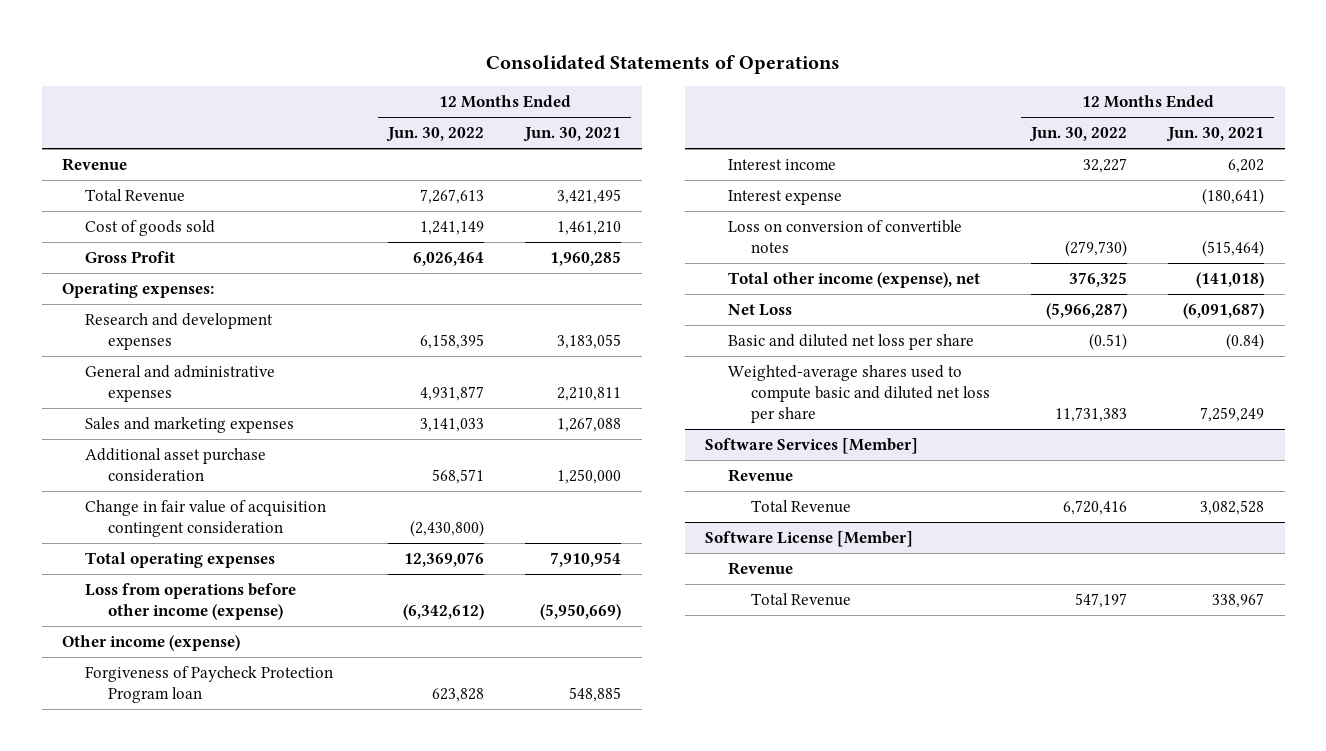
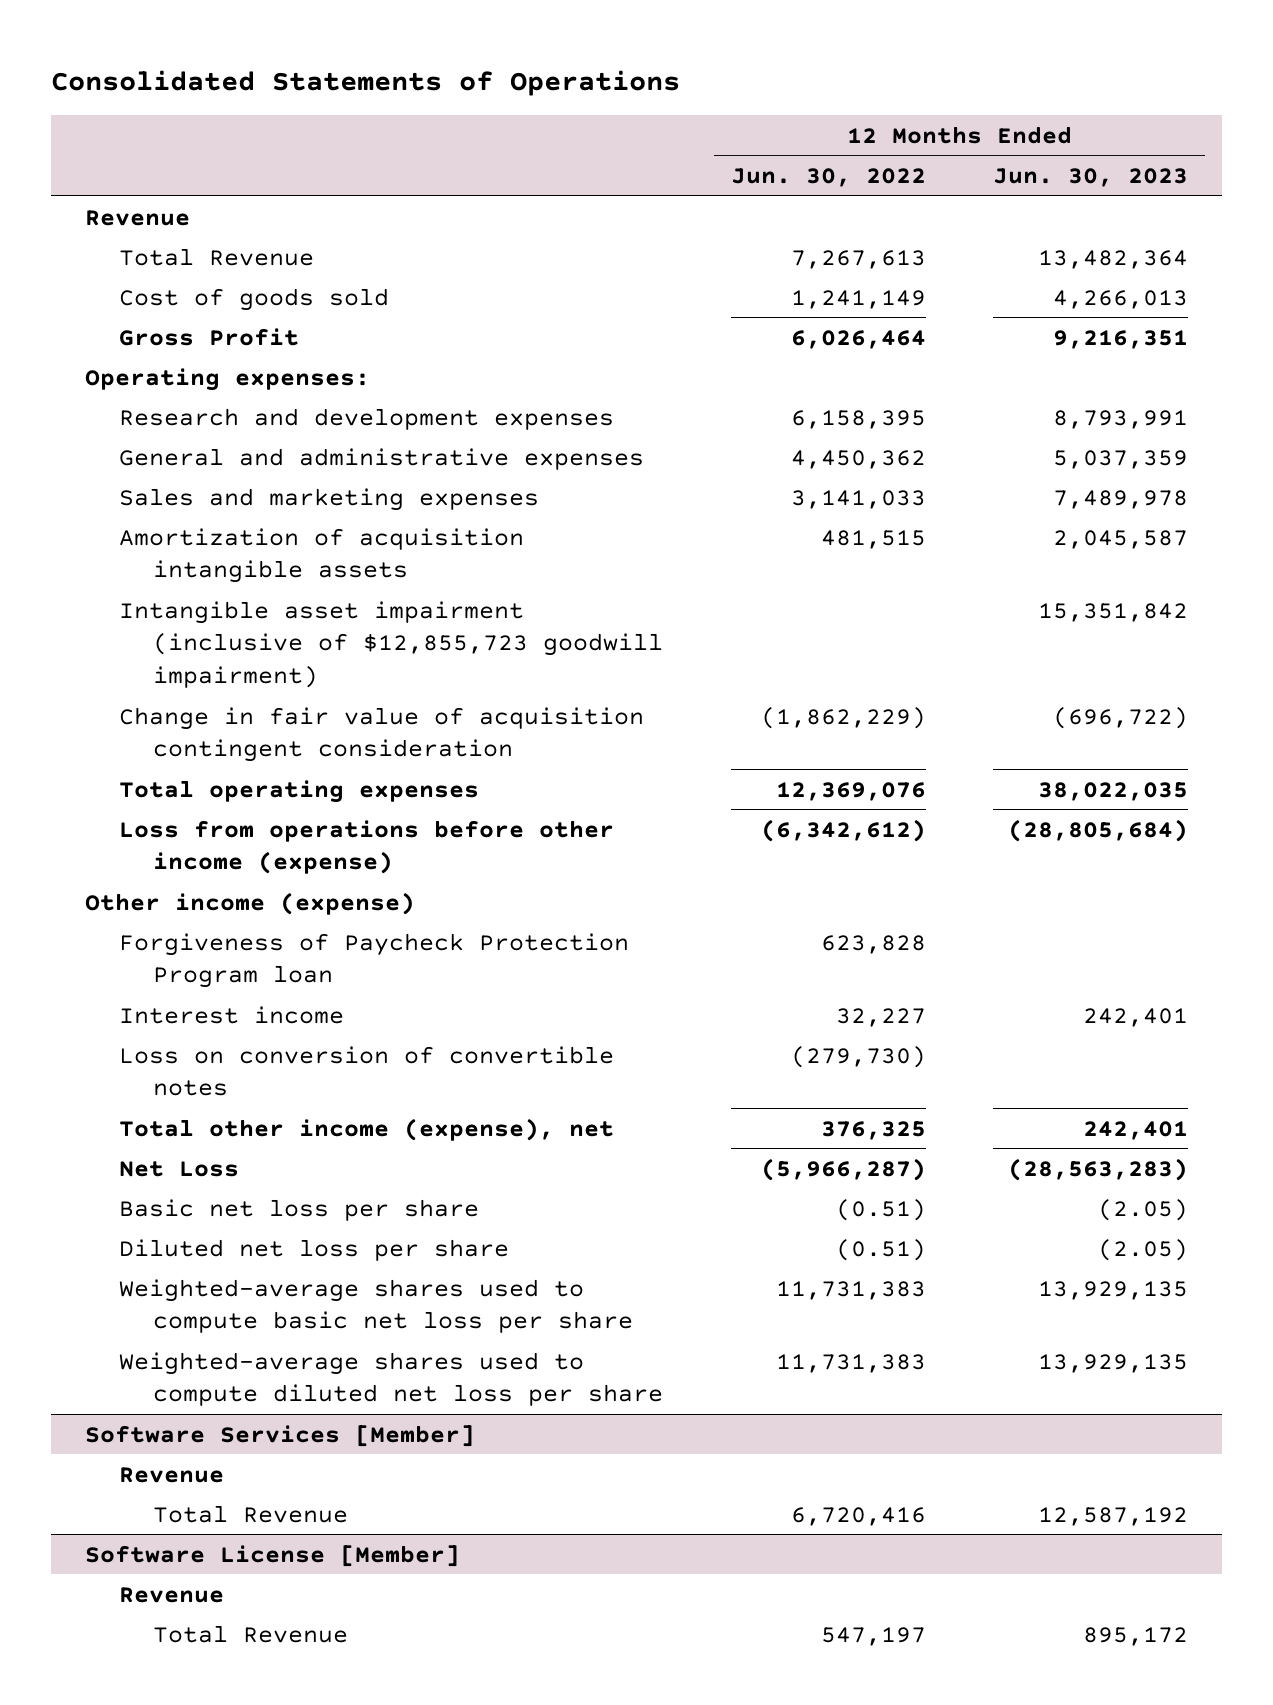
[523,127,622,143] Jun. 30, 2021 -> none
none -> [993,168,1189,188] Jun. 30, 2023
[420,386,485,402] 4,931,877 -> [790,449,926,469] 4,450,362
[85,448,267,483] Additional asset purchase consideration -> none
none -> [119,527,525,584] Amortization of acquisition intangible assets
none -> [119,600,664,688] Intangible asset impairment (inclusive of $12,855,723 goodwill impairment)
[410,520,485,538] (2,430,800) -> [760,706,926,729] (1,862,229)
[728,190,843,206] Interest expense -> none
[728,334,975,351] Basic and diluted net loss per share -> [119,1198,480,1221] Basic net loss per share
none -> [119,1238,510,1261] Diluted net loss per share
[728,365,991,423] Weighted-average shares used to compute basic and diluted net loss per share -> [119,1278,634,1334] Weighted-average shares used to compute basic net loss per share
none -> [119,1351,664,1407] Weighted-average shares used to compute diluted net loss per share

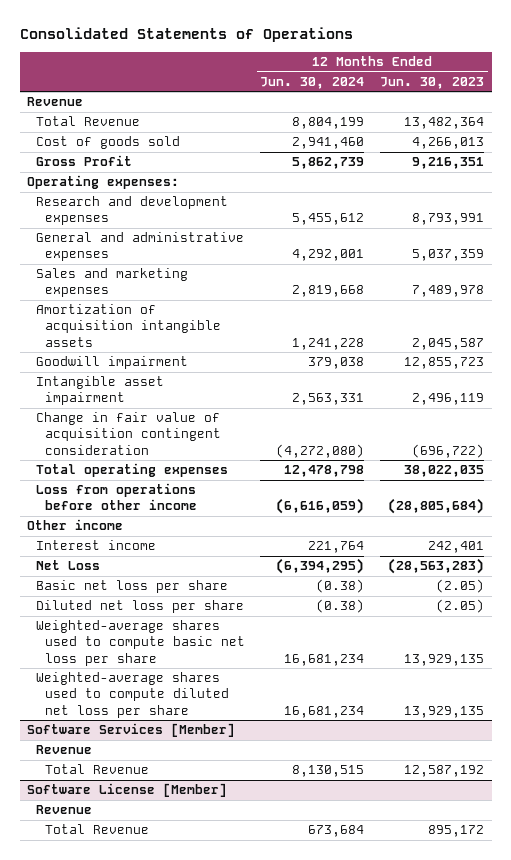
[730,168,926,188] Jun. 30, 2022 -> none
none -> [260,76,365,89] Jun. 30, 2024
none -> [36,356,189,370] Goodwill impairment
[119,600,664,688] Intangible asset impairment (inclusive of $12,855,723 goodwill impairment) -> [36,376,165,406] Intangible asset impairment
[1038,602,1189,622] 15,351,842 -> [411,393,484,406] 2,496,119
[119,932,630,989] Forgiveness of Paycheck Protection Program loan -> none
[119,819,615,875] Loss from operations before other income (expense) -> [36,483,198,511] Loss from operations before other income
[84,891,415,915] Other income (expense) -> [27,519,124,531] Other income
[119,1045,615,1097] Loss on conversion of convertible notes -> none
[119,1117,615,1141] Total other income (expense), net -> none

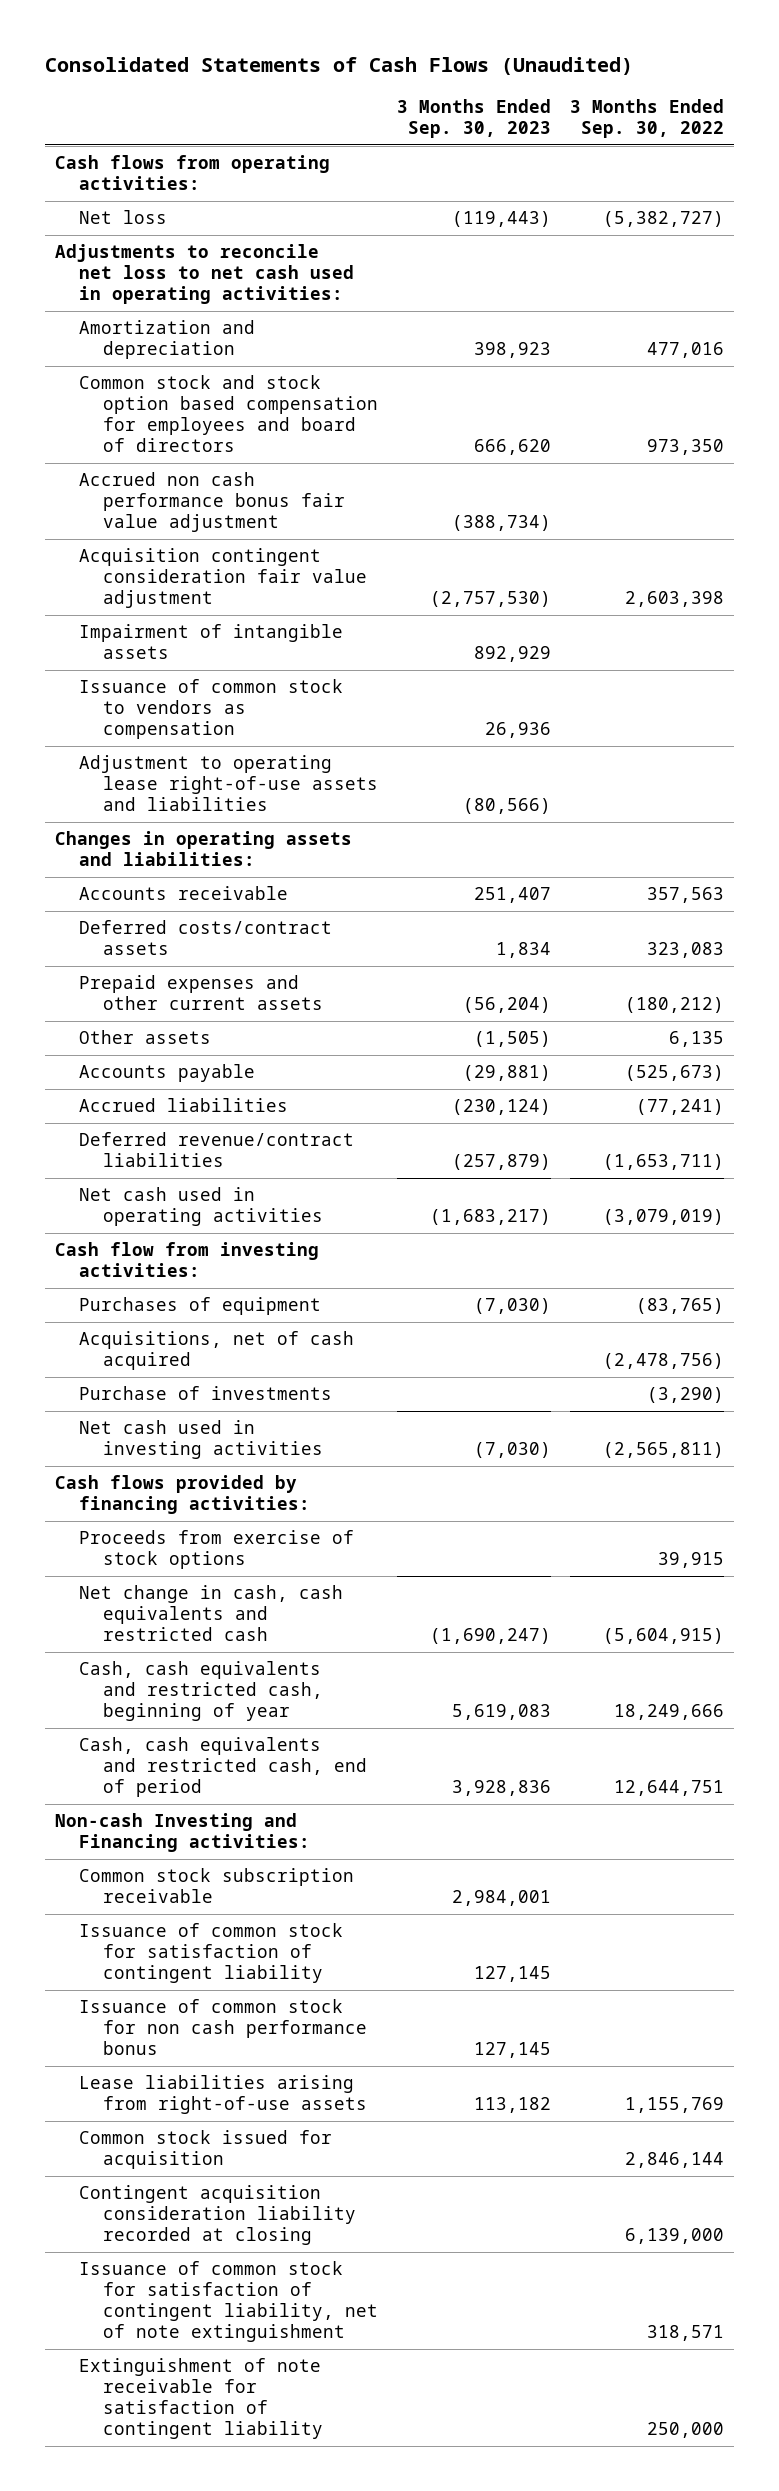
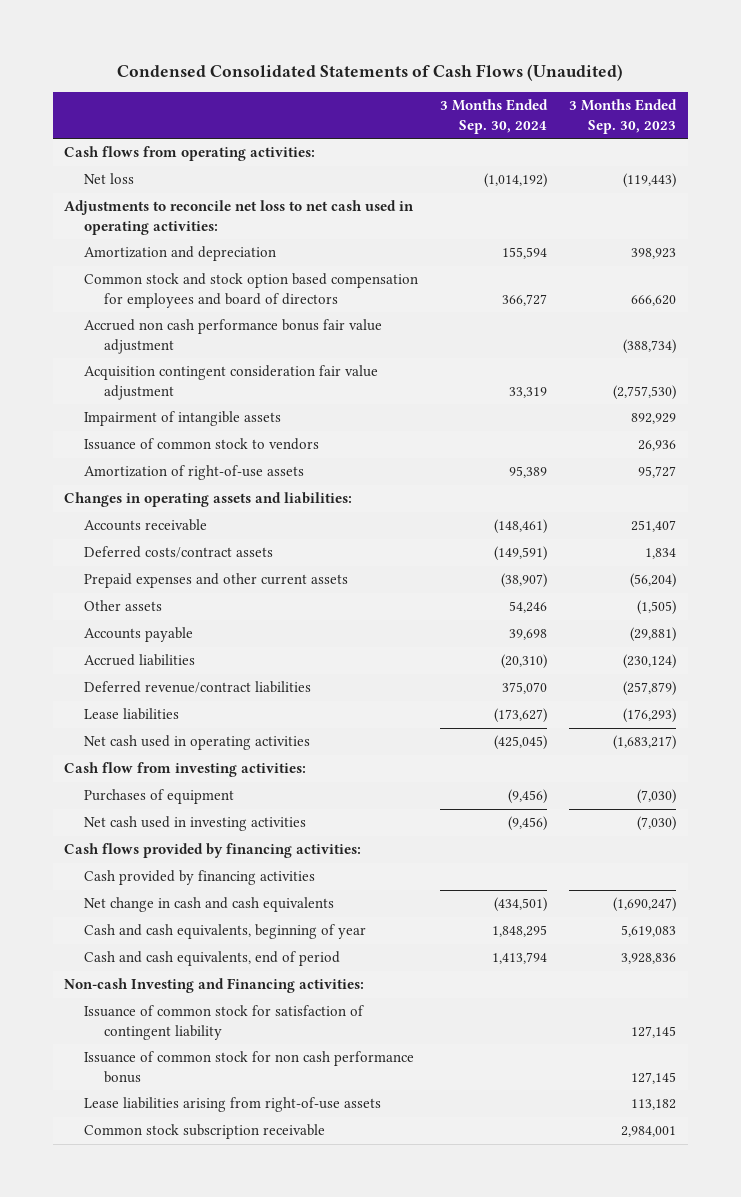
[45,57,634,76] Consolidated Statements of Cash Flows (Unaudited) -> [117,63,624,81] Condensed Consolidated Statements of Cash Flows (Unaudited)
[570,98,725,138] 3 Months Ended Sep. 30, 2022 -> none
none -> [440,99,549,134] 3 Months Ended Sep. 30, 2024
[78,755,378,812] Adjustment to operating lease right-of-use assets and liabilities -> none
[78,679,343,740] Issuance of common stock to vendors as compensation -> [83,438,319,451] Issuance of common stock to vendors
none -> [83,465,304,481] Amortization of right-of-use assets
none -> [83,708,179,721] Lease liabilities
[78,1331,354,1371] Acquisitions, net of cash acquired -> none
[78,1386,332,1401] Purchase of investments -> none
[78,1530,354,1570] Proceeds from exercise of stock options -> none
none -> [83,870,315,886] Cash provided by financing activities
[78,1585,343,1642] Net change in cash, cash equivalents and restricted cash -> [83,897,334,913] Net change in cash and cash equivalents
[78,1661,323,1722] Cash, cash equivalents and restricted cash, beginning of year -> [83,924,366,940] Cash and cash equivalents, beginning of year
[78,1737,367,1798] Cash, cash equivalents and restricted cash, end of period -> [83,951,340,967] Cash and cash equivalents, end of period
[78,2130,332,2170] Common stock issued for acquisition -> none
[78,2185,356,2246] Contingent acquisition consideration liability recorded at closing -> none
[78,2261,378,2343] Issuance of common stock for satisfaction of contingent liability, net of note extinguishment -> none
[78,2358,323,2440] Extinguishment of note receivable for satisfaction of contingent liability -> none
[78,1868,354,1904] Common stock subscription receivable -> [83,1124,325,1140] Common stock subscription receivable

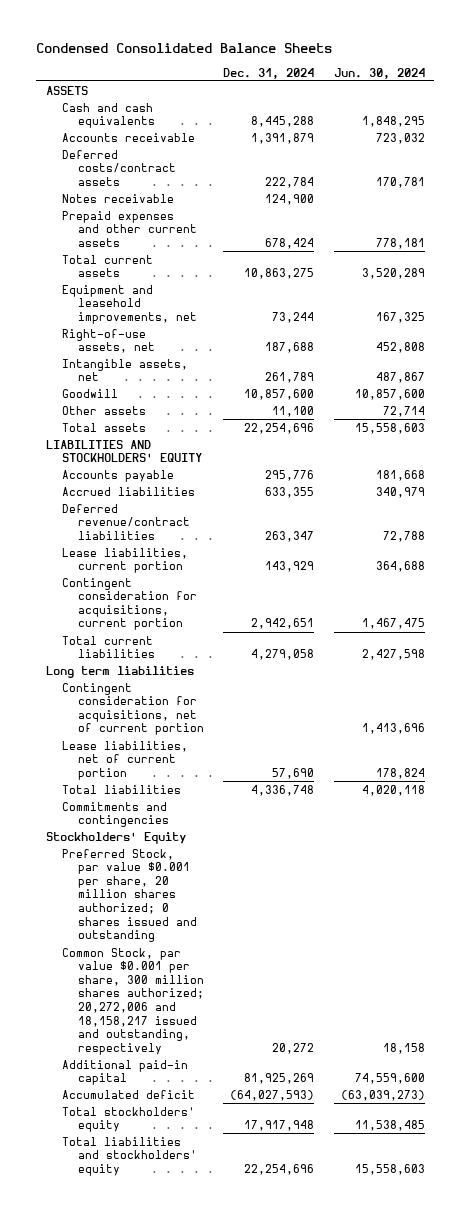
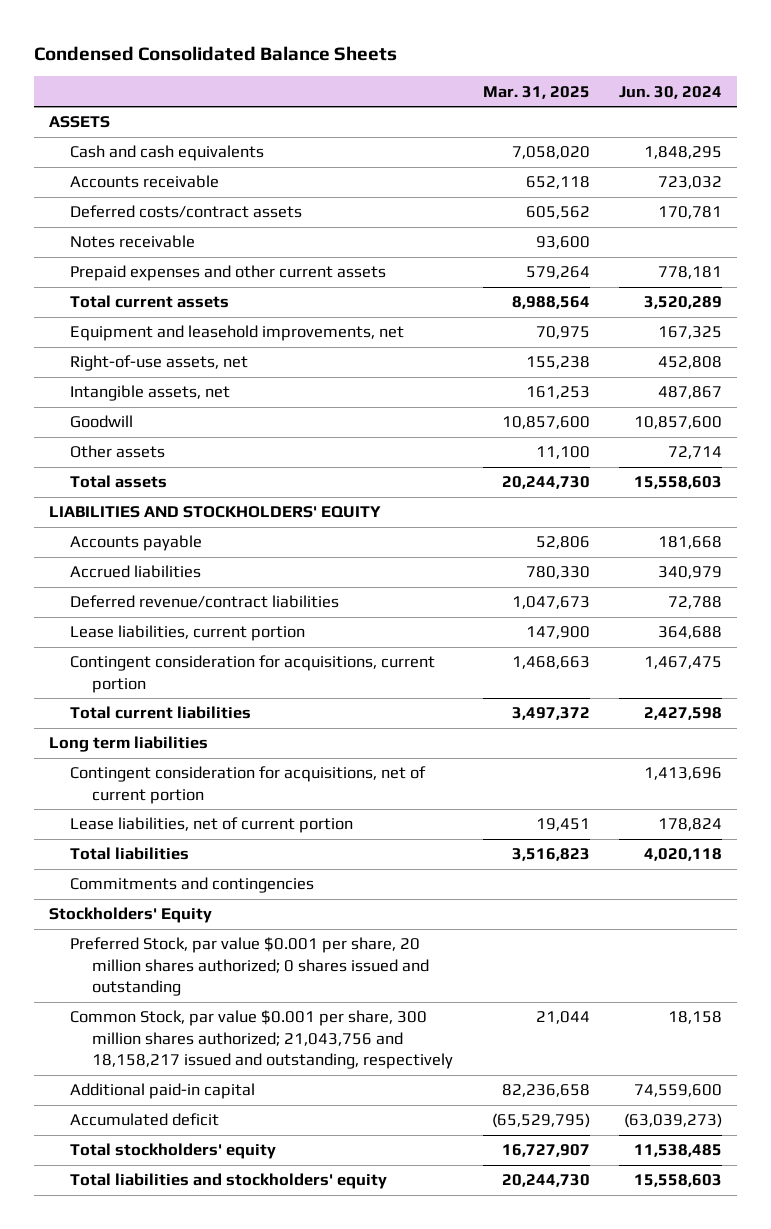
[223,67,315,79] Dec. 31, 2024 -> none
none -> [482,85,590,99] Mar. 31, 2025
[62,947,205,1055] Common Stock, par value $0.001 per share, 300 million shares authorized; 20,272,006 and 18,158,217 issued and outstanding, respectively -> [70,1010,454,1070] Common Stock, par value $0.001 per share, 300 million shares authorized; 21,043,756 and 18,158,217 issued and outstanding, respectively

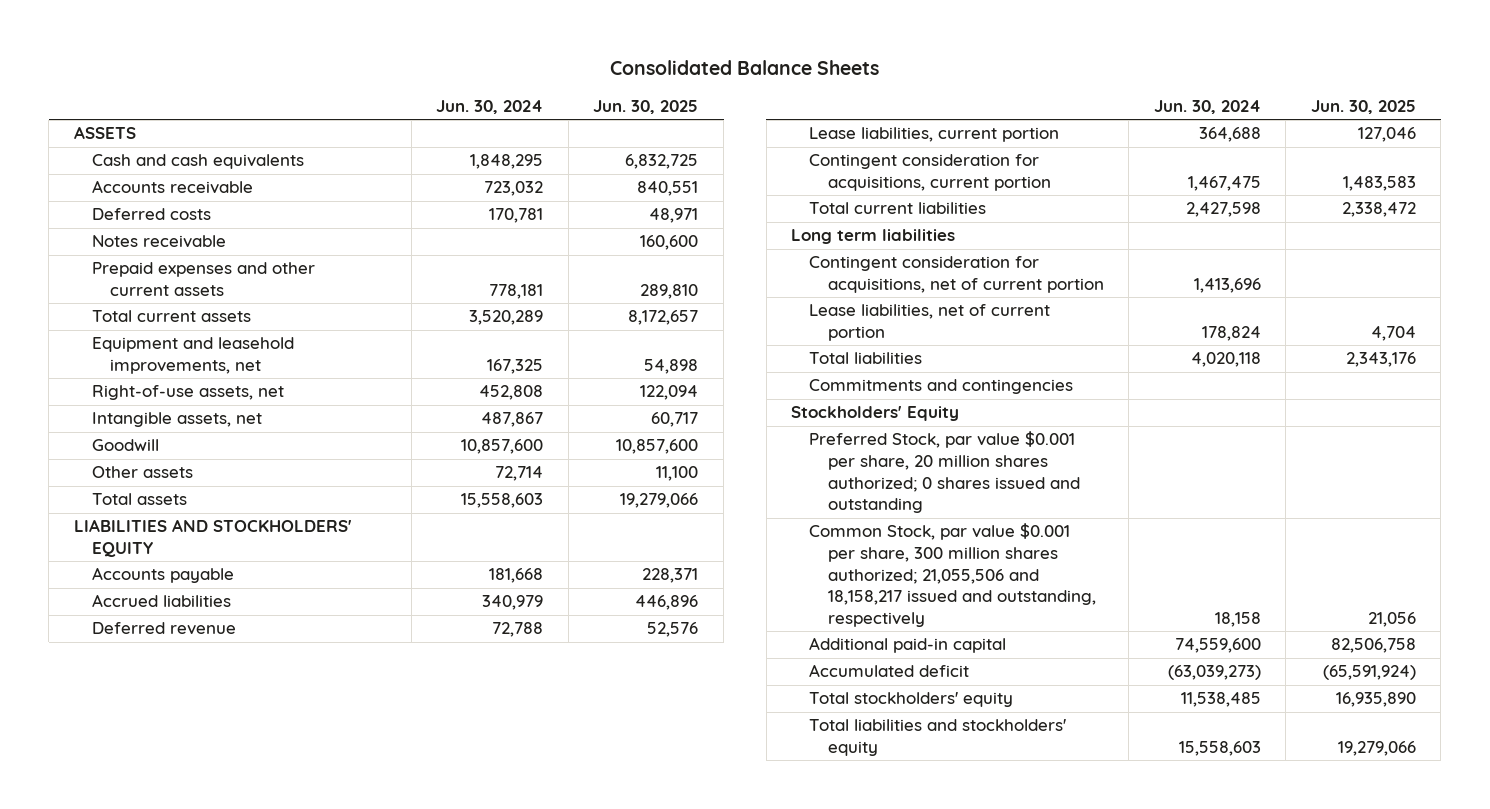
[33,45,397,61] Condensed Consolidated Balance Sheets -> [609,60,879,76] Consolidated Balance Sheets
[482,85,590,99] Mar. 31, 2025 -> none
none -> [593,99,699,114] Jun. 30, 2025
[70,205,303,219] Deferred costs/contract assets -> [92,208,212,221] Deferred costs
[70,595,340,609] Deferred revenue/contract liabilities -> [92,622,237,636] Deferred revenue
[70,1010,454,1070] Common Stock, par value $0.001 per share, 300 million shares authorized; 21,043,756 and 18,158,217 issued and outstanding, respectively -> [809,523,1096,628] Common Stock, par value $0.001 per share, 300 million shares authorized; 21,055,506 and 18,158,217 issued and outstanding, respectively

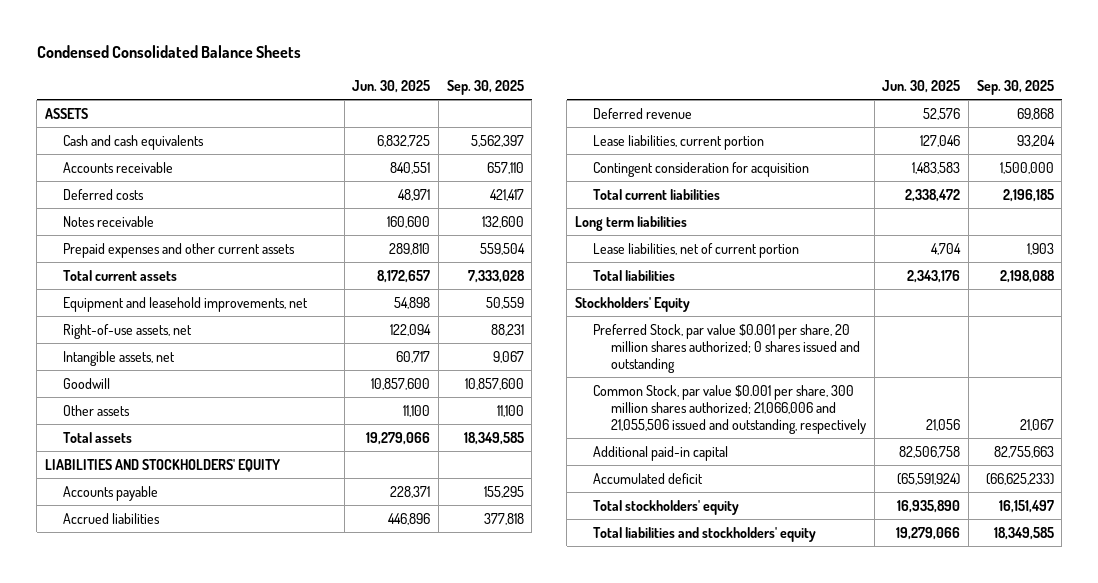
[609,60,879,76] Consolidated Balance Sheets -> [36,45,301,59] Condensed Consolidated Balance Sheets
[436,99,544,114] Jun. 30, 2024 -> none
none -> [446,79,524,95] Sep. 30, 2025
[809,154,1051,192] Contingent consideration for acquisitions, current portion -> [592,161,809,177] Contingent consideration for acquisition
[809,256,1104,294] Contingent consideration for acquisitions, net of current portion -> none
[809,379,1074,395] Commitments and contingencies -> none
[809,523,1096,628] Common Stock, par value $0.001 per share, 300 million shares authorized; 21,055,506 and 18,158,217 issued and outstanding, respectively -> [592,384,867,434] Common Stock, par value $0.001 per share, 300 million shares authorized; 21,066,006 and 21,055,506 issued and outstanding, respectively

